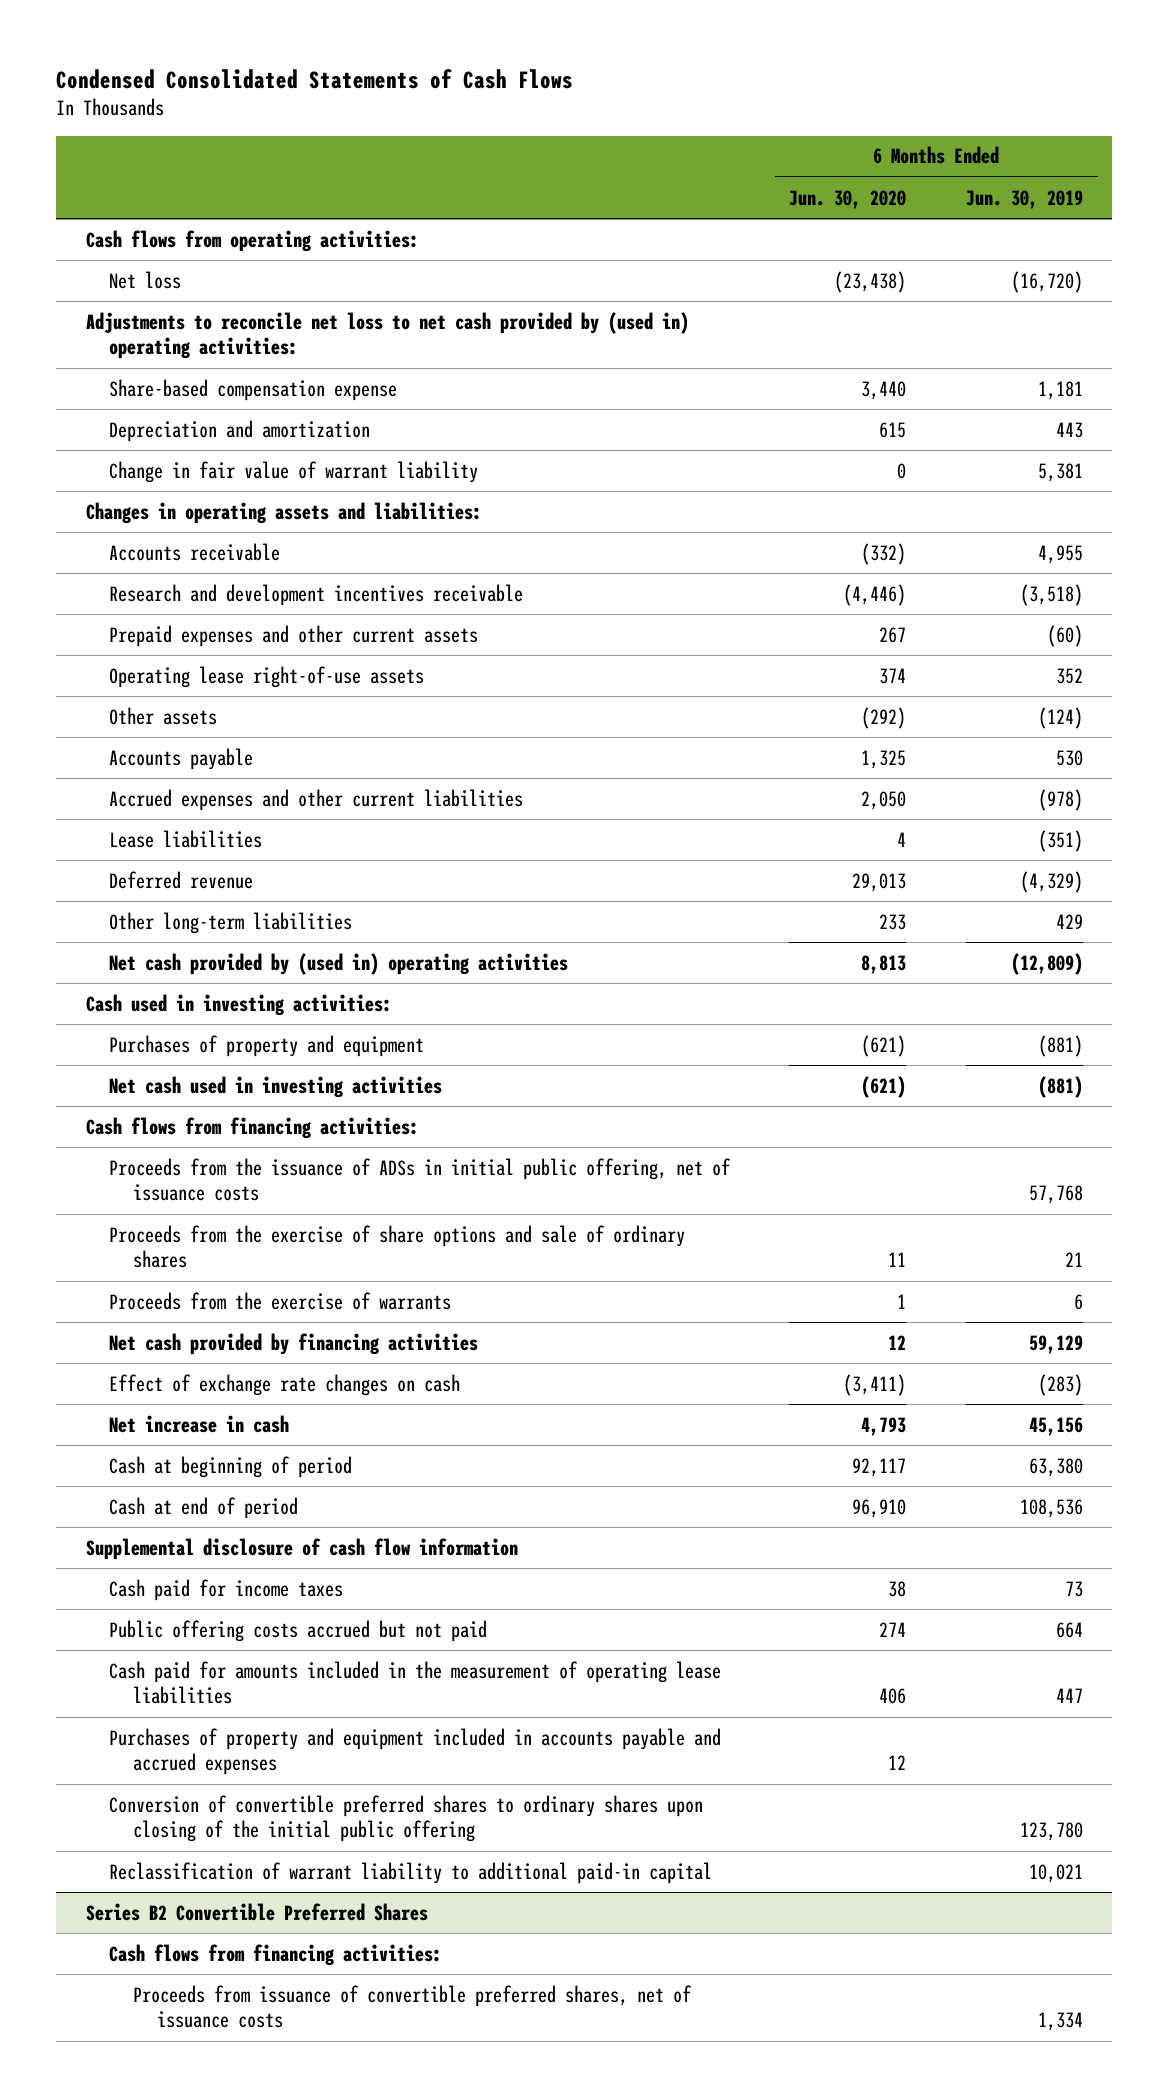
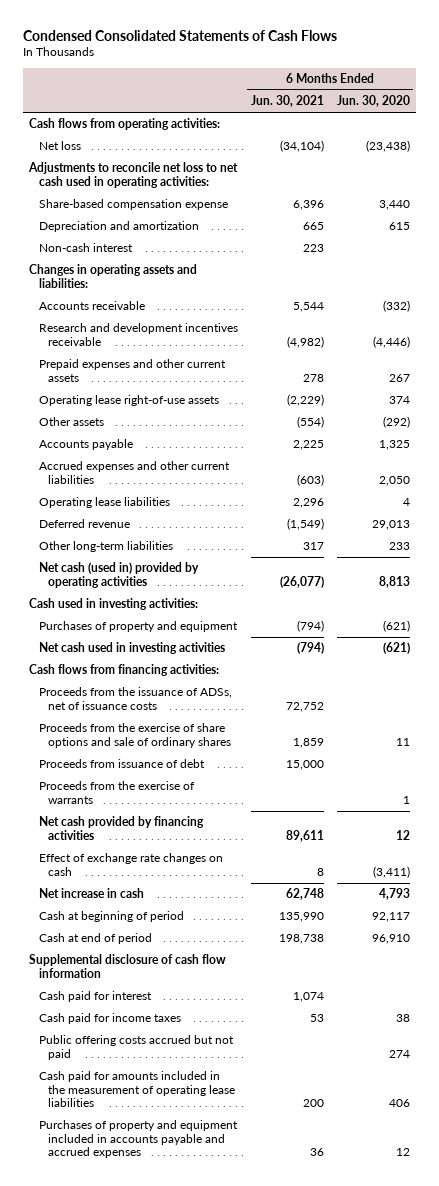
[965,189,1083,209] Jun. 30, 2019 -> none
none -> [250,95,324,108] Jun. 30, 2021
[85,311,689,360] Adjustments to reconcile net loss to net cash provided by (used in) operating activities: -> [28,162,239,188] Adjustments to reconcile net loss to net cash used in operating activities:
[109,460,479,483] Change in fair value of warrant liability -> none
none -> [38,243,133,253] Non-cash interest
[109,829,263,848] Lease liabilities -> [38,497,170,509] Operating lease liabilities
[109,952,569,975] Net cash provided by (used in) operating activities -> [38,562,199,588] Net cash (used in) provided by operating activities
[109,1157,732,1202] Proceeds from the issuance of ADSs in initial public offering, net of issuance costs -> [38,687,232,710] Proceeds from the issuance of ADSs, net of issuance costs
none -> [38,759,205,769] Proceeds from issuance of debt
none -> [38,991,152,1003] Cash paid for interest
[109,1794,704,1843] Conversion of convertible preferred shares to ordinary shares upon closing of the initial public offering -> none
[109,1861,713,1884] Reclassification of warrant liability to additional paid-in capital -> none
[85,1902,428,1921] Series B2 Convertible Preferred Shares -> none
[109,1943,443,1966] Cash flows from financing activities: -> none
[132,1984,692,2029] Proceeds from issuance of convertible preferred shares, net of issuance costs -> none

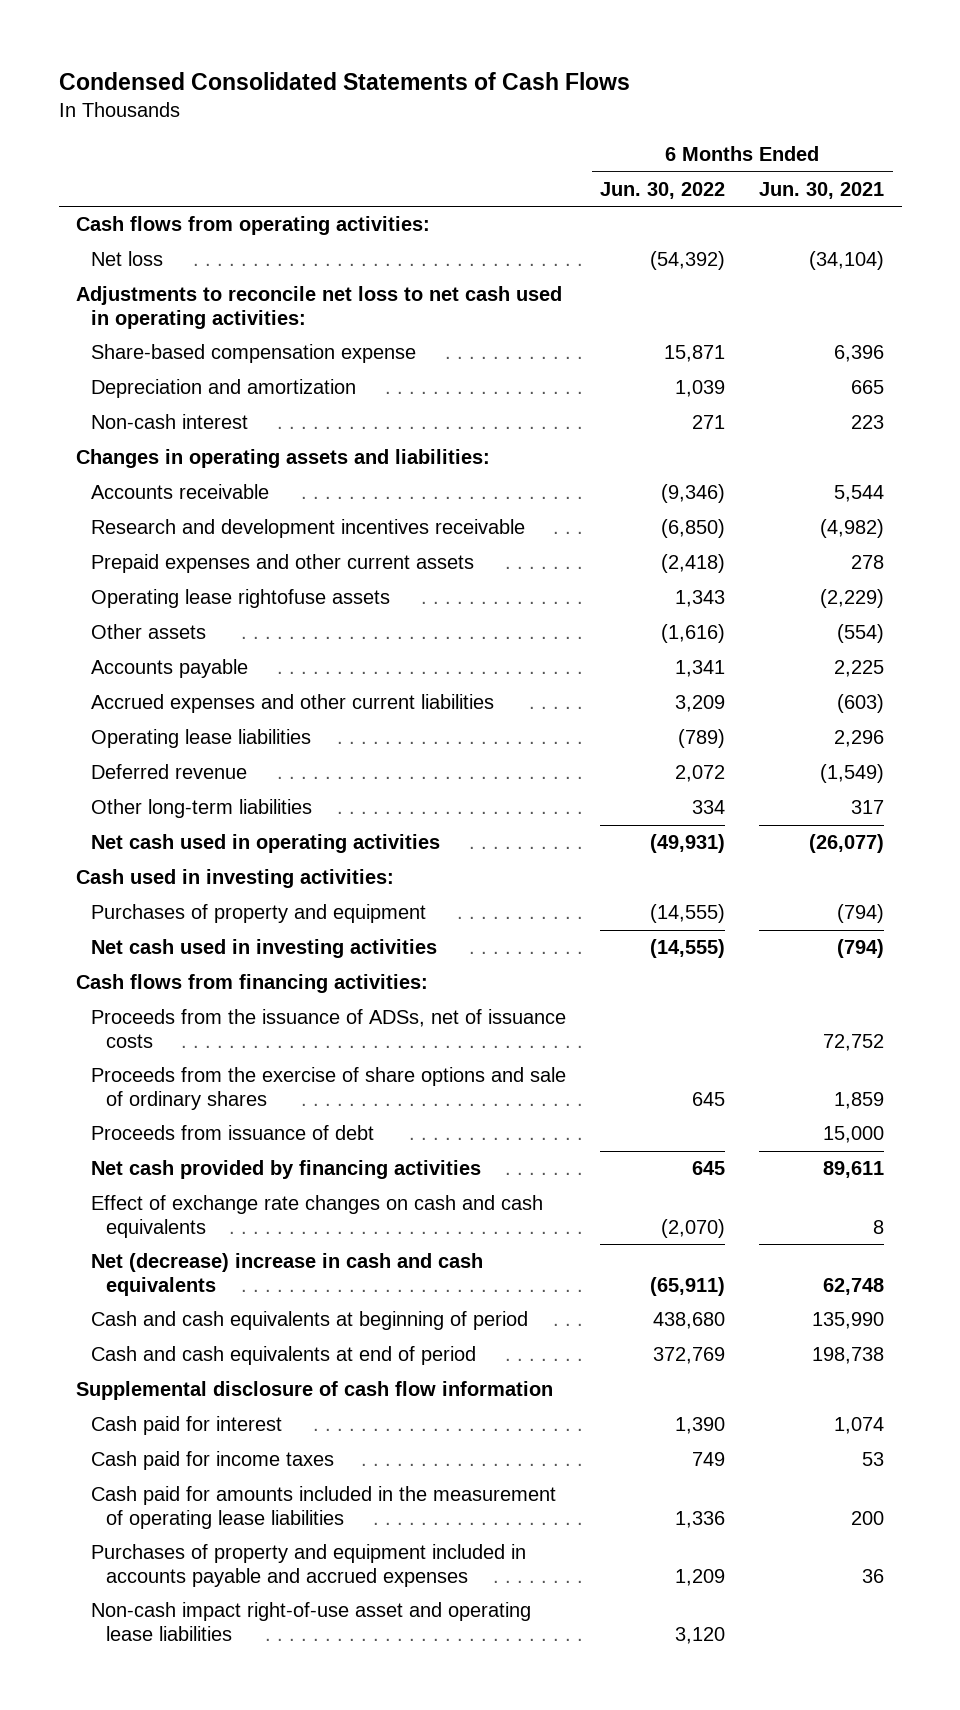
[336,95,410,108] Jun. 30, 2020 -> none
none -> [600,181,726,199] Jun. 30, 2022
[38,395,219,407] Operating lease right-of-use assets -> [90,589,390,609] Operating lease rightofuse assets
[38,562,199,588] Net cash (used in) provided by operating activities -> [90,834,440,854] Net cash used in operating activities
[38,781,195,804] Proceeds from the exercise of warrants -> none
[38,853,223,876] Effect of exchange rate changes on cash -> [90,1195,543,1238] Effect of exchange rate changes on cash and cash equivalents
[38,888,144,899] Net increase in cash -> [90,1253,483,1296] Net (decrease) increase in cash and cash equivalents
[38,911,184,923] Cash at beginning of period -> [90,1311,528,1331] Cash and cash equivalents at beginning of period
[38,933,152,945] Cash at end of period -> [90,1346,476,1366] Cash and cash equivalents at end of period
[38,1035,234,1060] Public offering costs accrued but not paid -> none
none -> [90,1602,531,1641] Non-cash impact right-of-use asset and operating lease liabilities

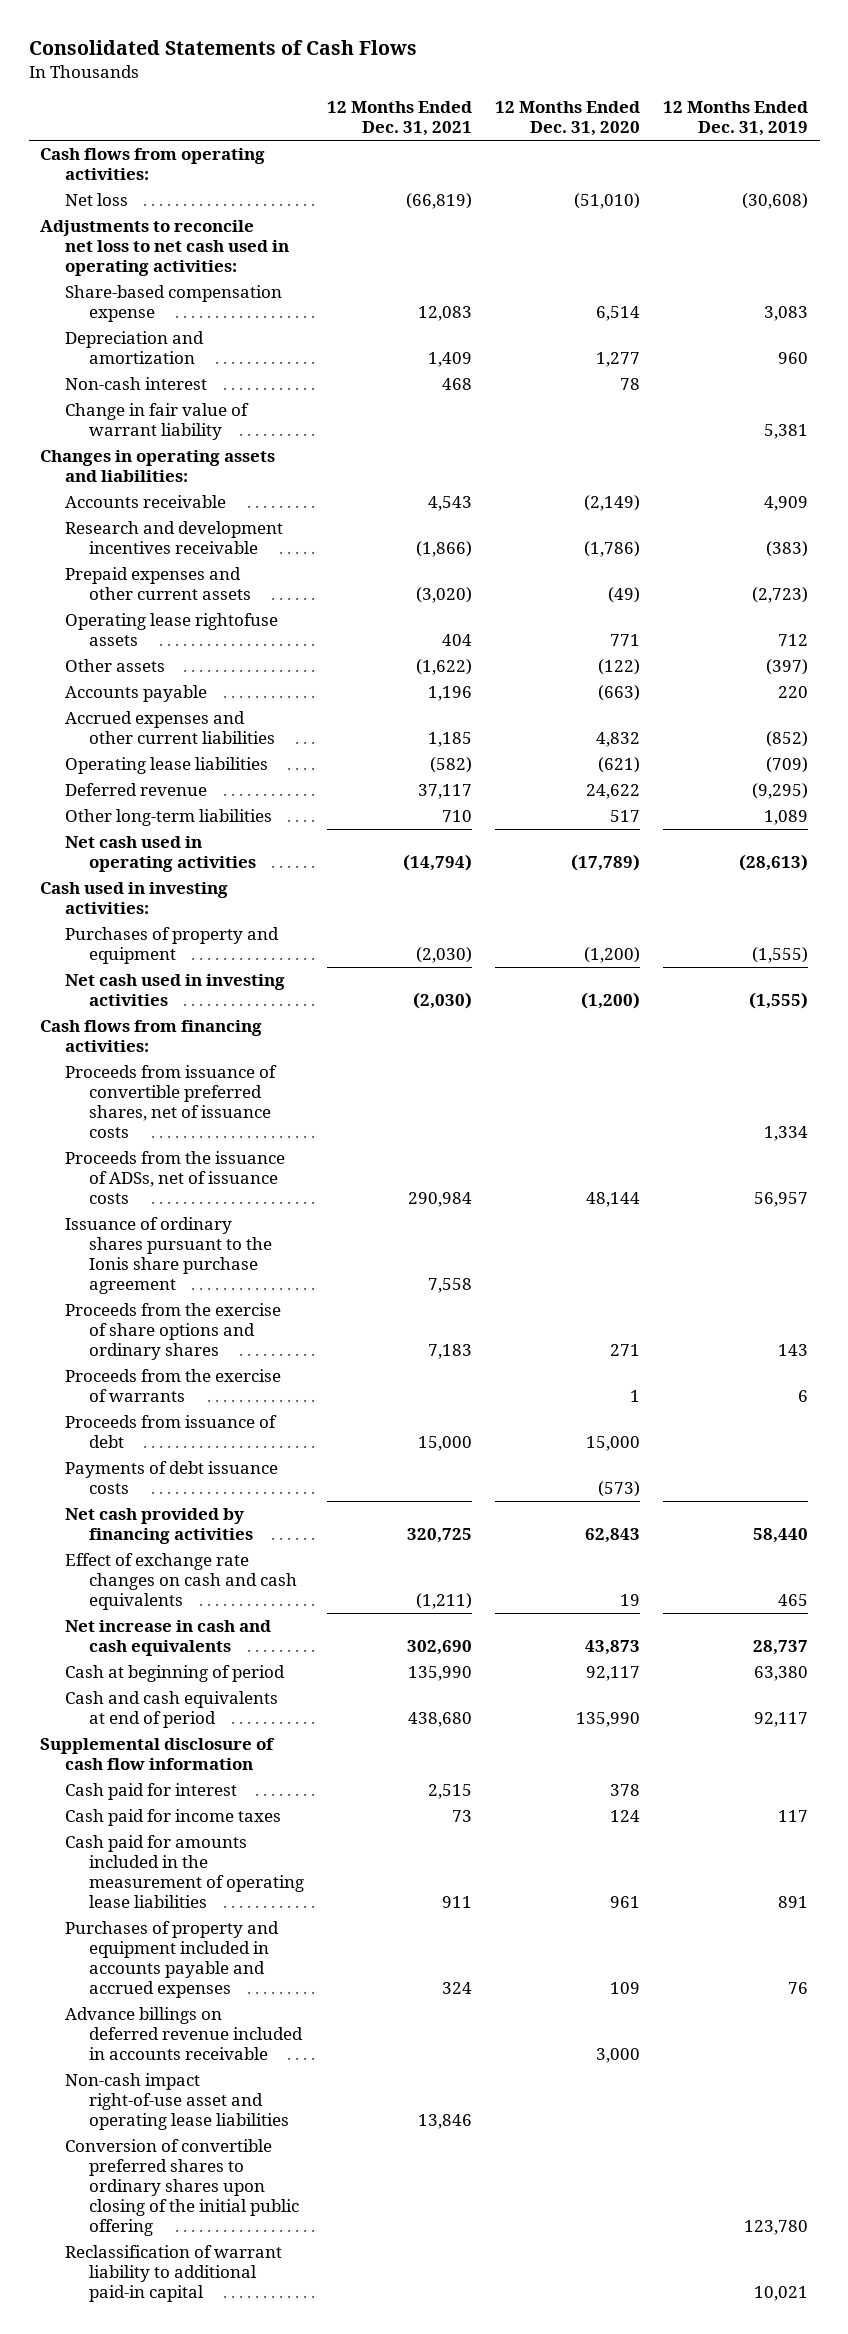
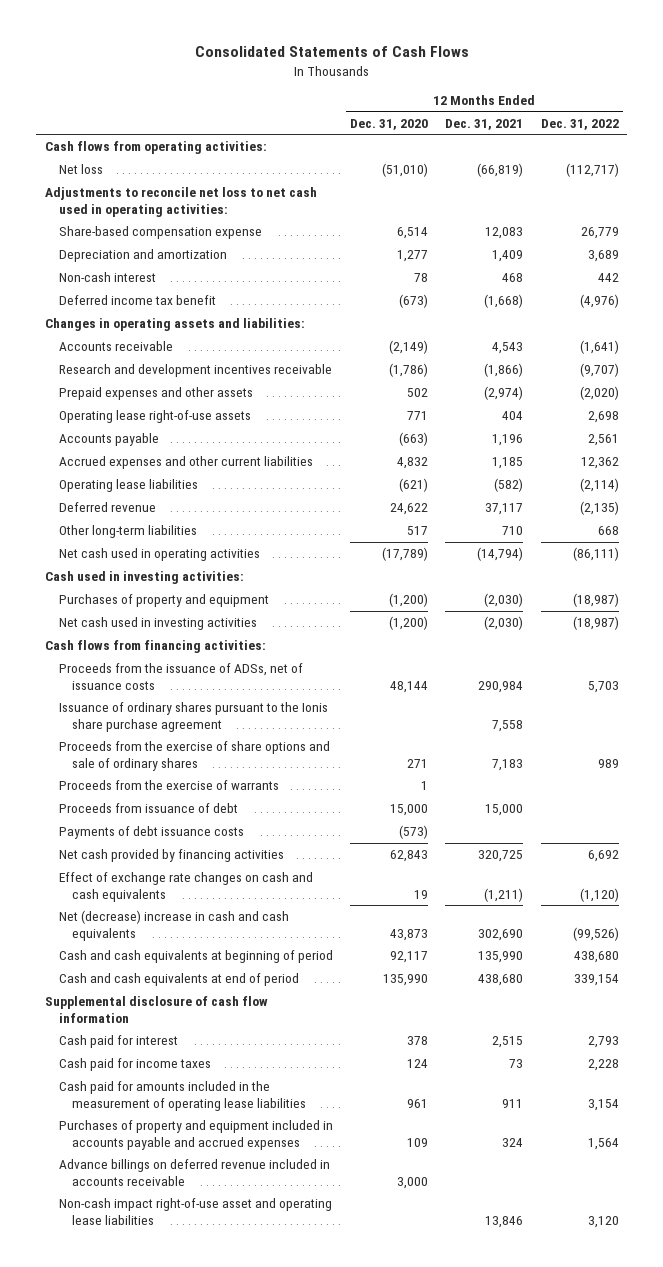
[663,101,809,137] 12 Months Ended Dec. 31, 2019 -> none
none -> [540,118,619,130] Dec. 31, 2022
[64,402,249,440] Change in fair value of warrant liability -> none
none -> [58,295,216,306] Deferred income tax benefit
[64,658,165,672] Other assets -> none
[64,566,251,600] Prepaid expenses and other current assets -> [58,387,253,401] Prepaid expenses and other assets
[415,586,472,603] (3,020) -> [484,386,524,401] (2,974)
[607,586,640,603] (49) -> [406,388,428,398] 502
[64,612,278,646] Operating lease rightofuse assets -> [58,410,251,424] Operating lease right-of-use assets
[64,1064,277,1138] Proceeds from issuance of convertible preferred shares, net of issuance costs -> none
[64,1302,281,1360] Proceeds from the exercise of share options and ordinary shares -> [58,741,330,771] Proceeds from the exercise of share options and sale of ordinary shares
[64,1619,271,1656] Net increase in cash and cash equivalents -> [58,910,289,941] Net (decrease) increase in cash and cash equivalents
[64,1664,285,1682] Cash at beginning of period -> [58,950,333,964] Cash and cash equivalents at beginning of period
[64,2138,299,2236] Conversion of convertible preferred shares to ordinary shares upon closing of the initial public offering -> none
[64,2244,282,2302] Reclassification of warrant liability to additional paid-in capital -> none

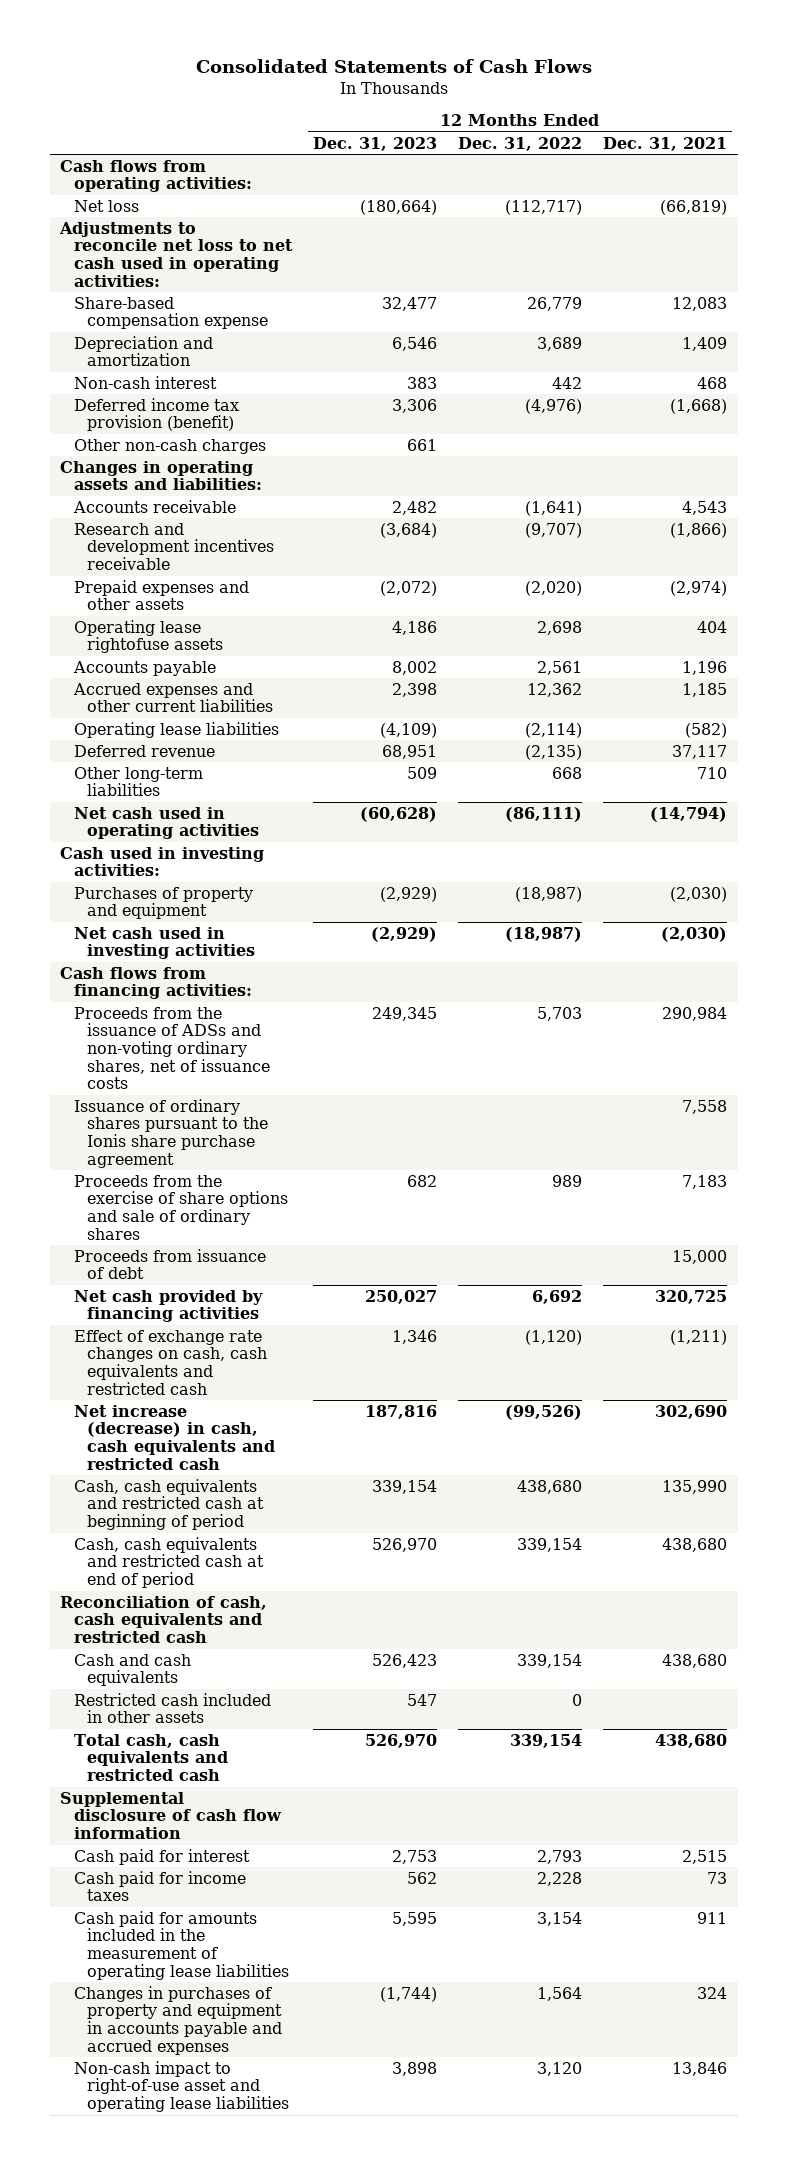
[349,118,428,130] Dec. 31, 2020 -> none
none -> [312,136,437,151] Dec. 31, 2023
[58,295,216,306] Deferred income tax benefit -> [73,397,239,432] Deferred income tax provision (benefit)
none -> [73,438,266,454] Other non-cash charges
[58,410,251,424] Operating lease right-of-use assets -> [73,619,224,654] Operating lease rightofuse assets
[58,663,303,690] Proceeds from the issuance of ADSs, net of issuance costs -> [73,1006,271,1090] Proceeds from the issuance of ADSs and non-voting ordinary shares, net of issuance costs
[58,780,279,791] Proceeds from the exercise of warrants -> none
[58,826,244,840] Payments of debt issuance costs -> none
[58,872,313,902] Effect of exchange rate changes on cash and cash equivalents -> [73,1329,268,1395] Effect of exchange rate changes on cash, cash equivalents and restricted cash
[58,910,289,941] Net (decrease) increase in cash and cash equivalents -> [73,1404,276,1470] Net increase (decrease) in cash, cash equivalents and restricted cash
[58,950,333,964] Cash and cash equivalents at beginning of period -> [73,1478,265,1531] Cash, cash equivalents and restricted cash at beginning of period
[58,973,299,987] Cash and cash equivalents at end of period -> [73,1536,265,1589] Cash, cash equivalents and restricted cash at end of period
none -> [60,1595,268,1644] Reconciliation of cash, cash equivalents and restricted cash
none -> [73,1653,191,1687] Cash and cash equivalents
none -> [73,1692,271,1724] Restricted cash included in other assets
none -> [73,1733,229,1782] Total cash, cash equivalents and restricted cash
[58,1159,330,1186] Advance billings on deferred revenue included in accounts receivable -> none
[58,1120,333,1150] Purchases of property and equipment included in accounts payable and accrued expenses -> [73,1985,283,2055] Changes in purchases of property and equipment in accounts payable and accrued expenses
[58,1198,332,1225] Non-cash impact right-of-use asset and operating lease liabilities -> [73,2060,290,2113] Non-cash impact to right-of-use asset and operating lease liabilities

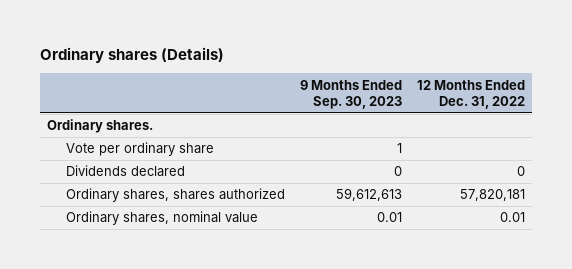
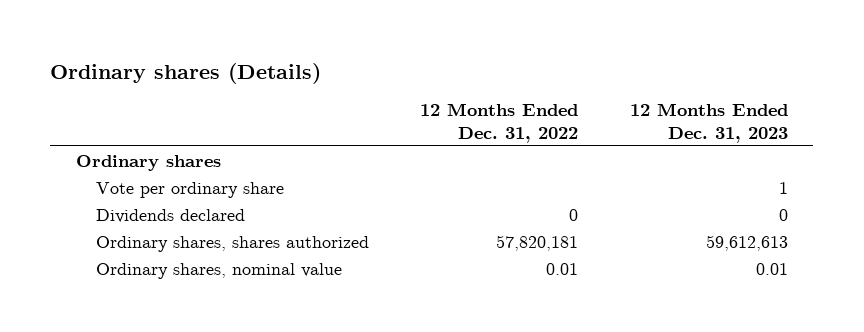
[300,79,403,110] 9 Months Ended Sep. 30, 2023 -> none
none -> [629,103,788,143] 12 Months Ended Dec. 31, 2023
[47,119,154,134] Ordinary shares. -> [75,154,221,171] Ordinary shares

